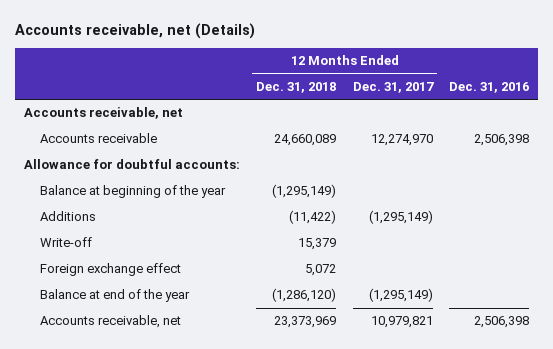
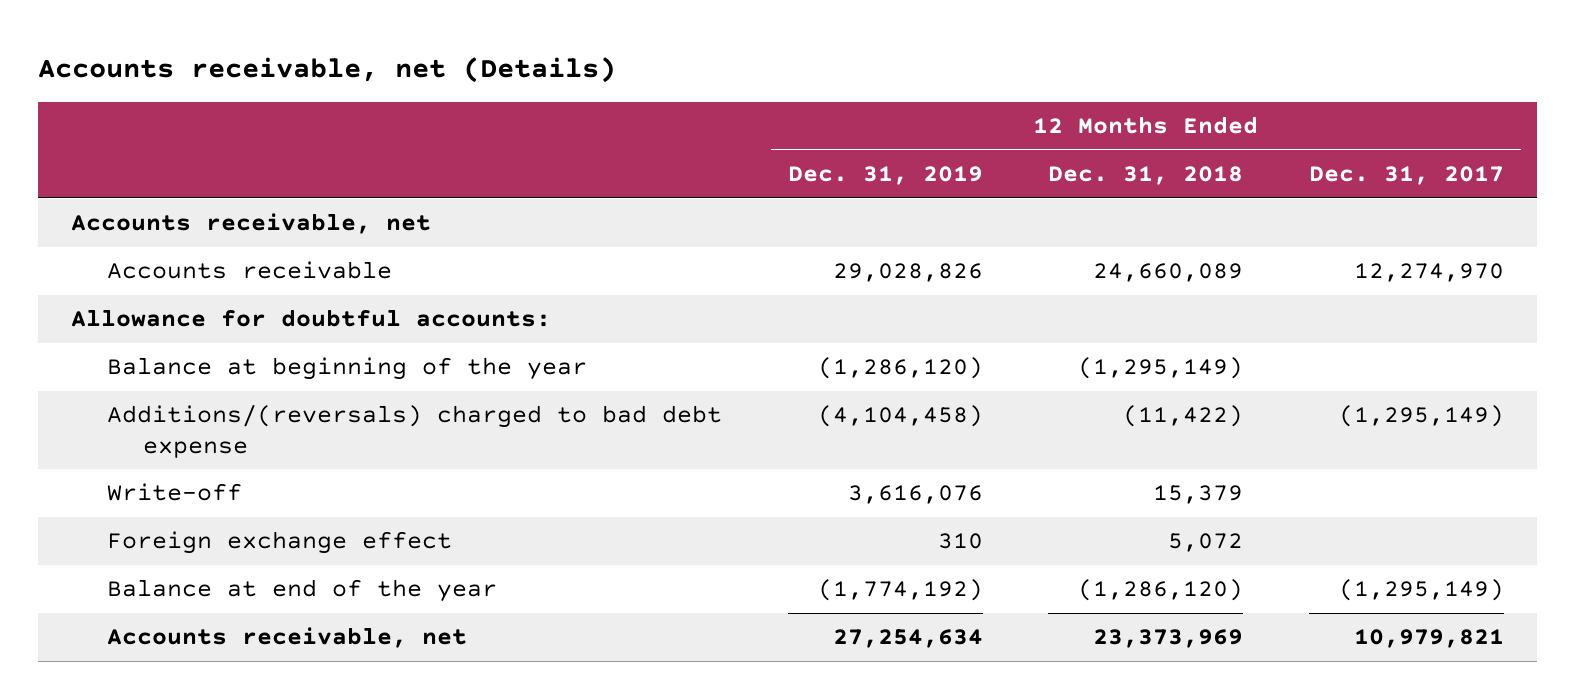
[449,82,530,94] Dec. 31, 2016 -> none
none -> [787,166,983,186] Dec. 31, 2019
[39,211,96,222] Additions -> [106,404,722,458] Additions/(reversals) charged to bad debt expense

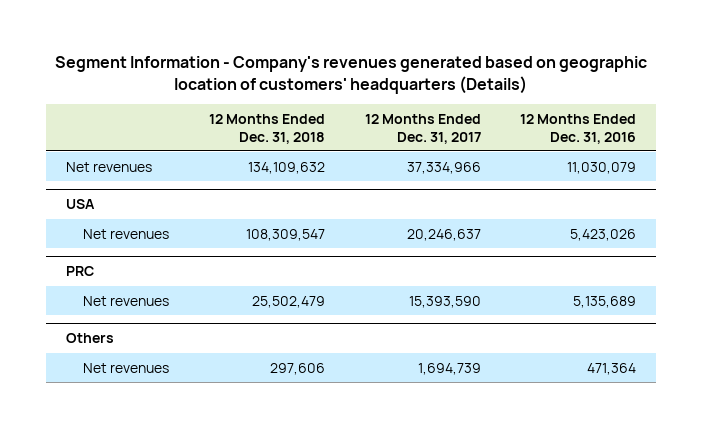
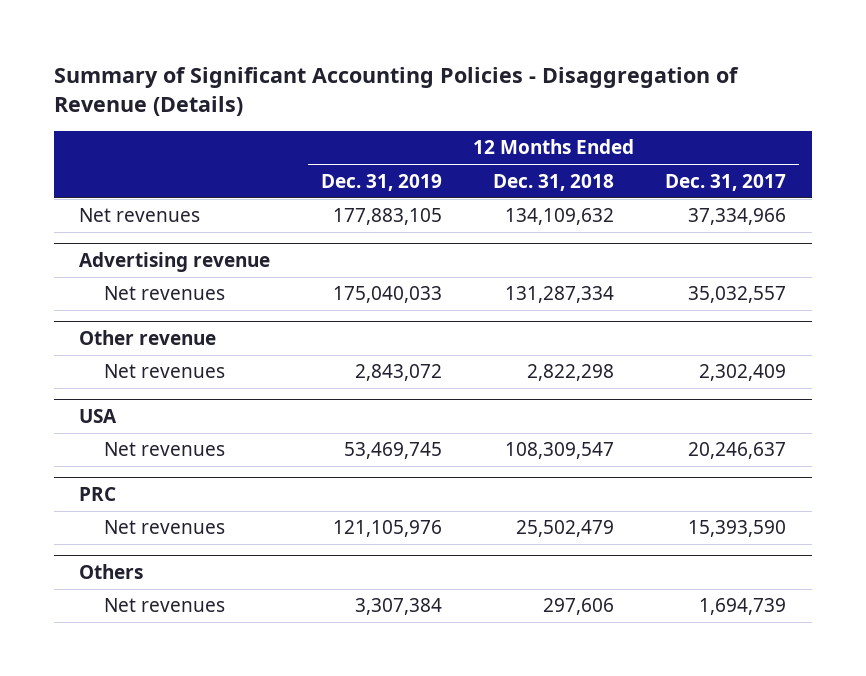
[55,56,648,95] Segment Information - Company's revenues generated based on geographic location of customers' headquarters (Details) -> [53,66,739,116] Summary of Significant Accounting Policies - Disaggregation of Revenue (Details)
[520,113,637,144] 12 Months Ended Dec. 31, 2016 -> none
none -> [321,173,443,191] Dec. 31, 2019
none -> [79,251,271,272] Advertising revenue
none -> [104,286,226,301] Net revenues
none -> [79,329,217,345] Other revenue
none -> [104,364,226,379] Net revenues

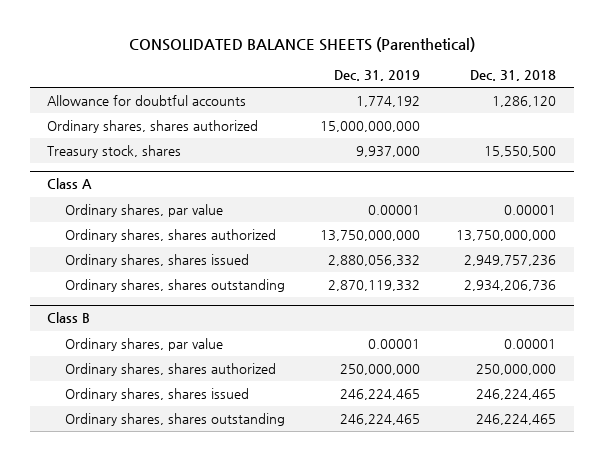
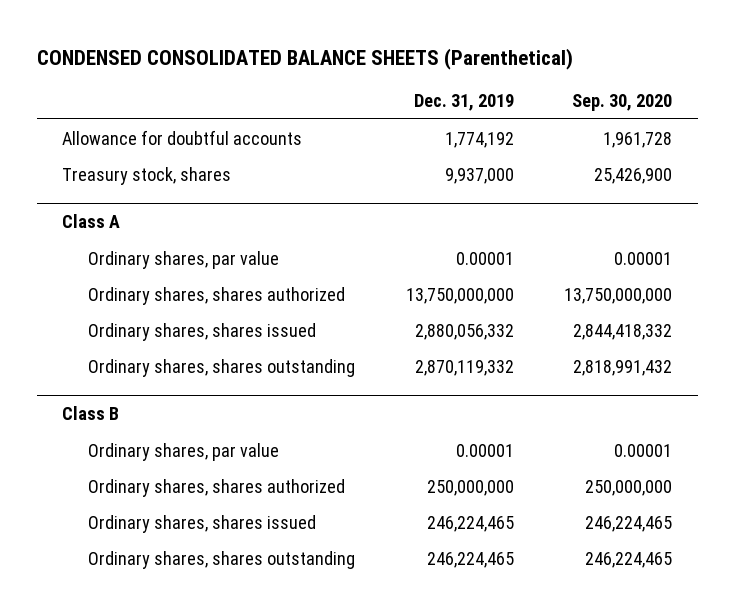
[128,37,475,53] CONSOLIDATED BALANCE SHEETS (Parenthetical) -> [37,47,574,70] CONDENSED CONSOLIDATED BALANCE SHEETS (Parenthetical)
[469,70,556,82] Dec. 31, 2018 -> none
none -> [572,94,673,112] Sep. 30, 2020
[47,120,259,134] Ordinary shares, shares authorized -> none

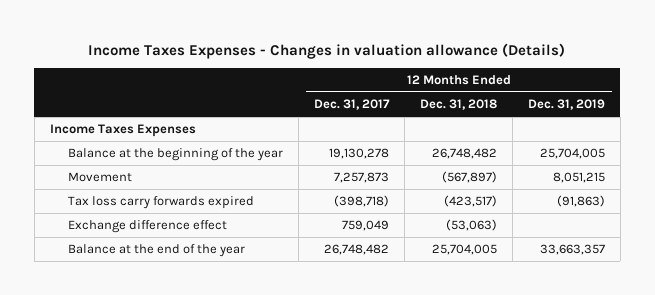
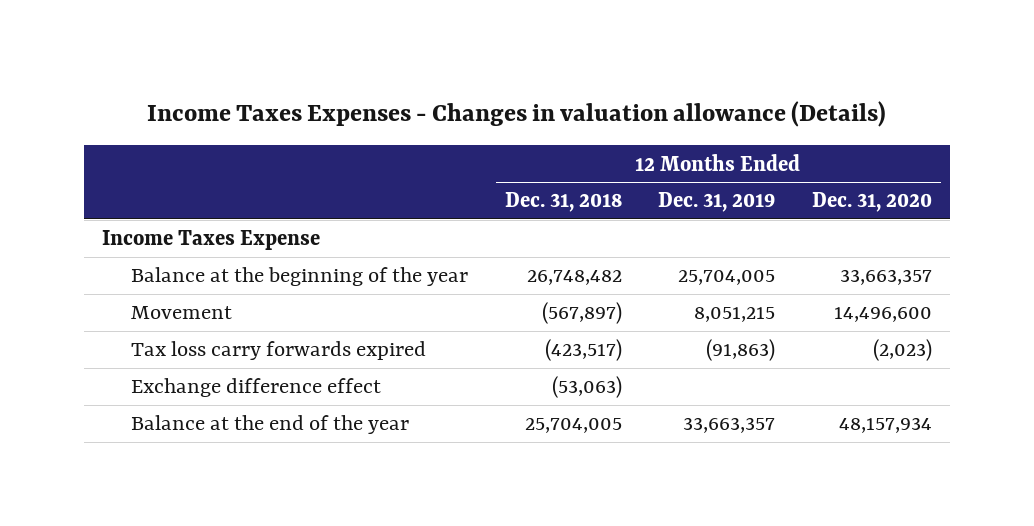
[313,99,390,111] Dec. 31, 2017 -> none
none -> [811,192,932,213] Dec. 31, 2020
[49,124,196,138] Income Taxes Expenses -> [101,230,320,251] Income Taxes Expense

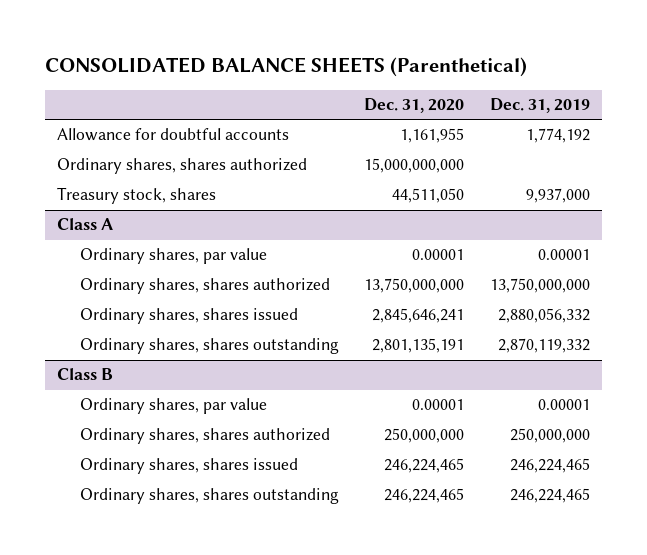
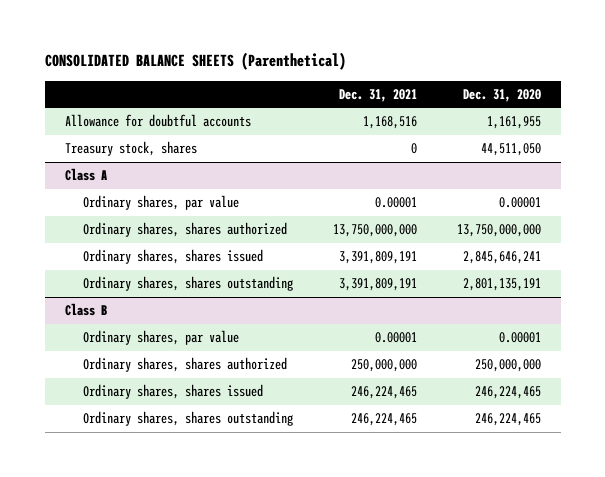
[489,98,590,114] Dec. 31, 2019 -> none
none -> [338,88,417,102] Dec. 31, 2021
[57,158,308,175] Ordinary shares, shares authorized -> none

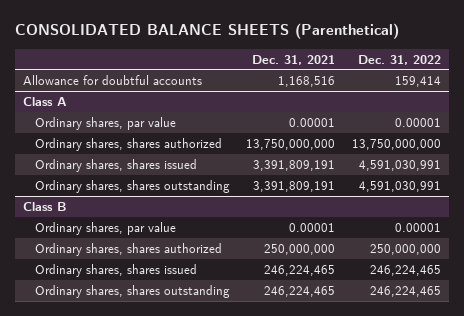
[462,88,541,102] Dec. 31, 2020 -> none
none -> [357,54,441,65] Dec. 31, 2022
[64,141,197,157] Treasury stock, shares -> none

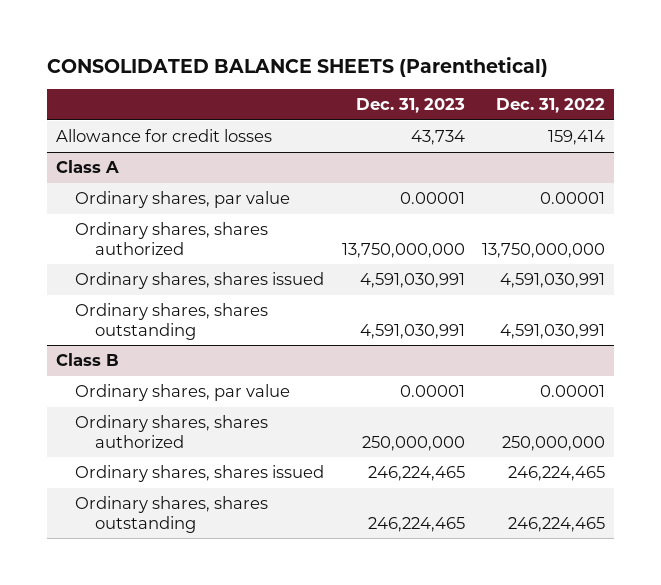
[252,54,336,65] Dec. 31, 2021 -> none
none -> [355,98,465,114] Dec. 31, 2023
[23,75,203,86] Allowance for doubtful accounts -> [55,129,272,143] Allowance for credit losses

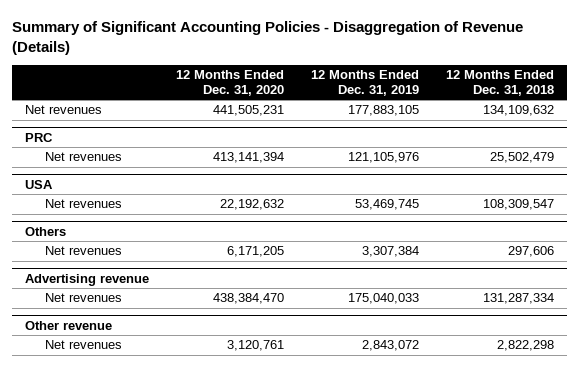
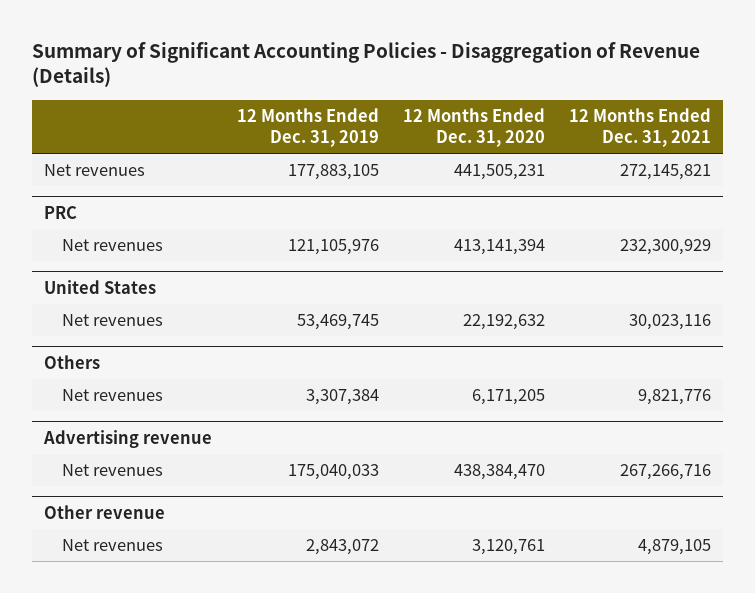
[445,69,554,97] 12 Months Ended Dec. 31, 2018 -> none
none -> [569,107,712,148] 12 Months Ended Dec. 31, 2021
[25,179,54,189] USA -> [44,279,157,294] United States

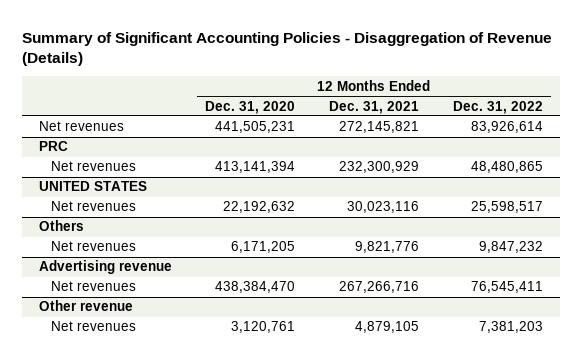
[236,107,379,148] 12 Months Ended Dec. 31, 2019 -> none
none -> [452,100,543,114] Dec. 31, 2022
[44,279,157,294] United States -> [38,181,147,192] UNITED STATES

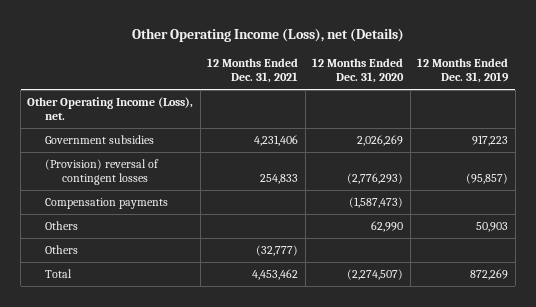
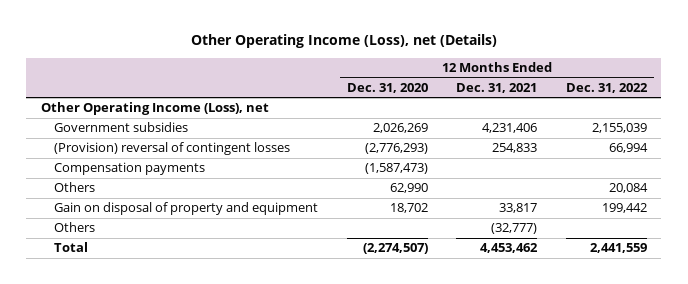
[417,57,510,84] 12 Months Ended Dec. 31, 2019 -> none
none -> [566,82,649,93] Dec. 31, 2022
[27,96,194,121] Other Operating Income (Loss), net. -> [40,102,269,116] Other Operating Income (Loss), net
none -> [54,202,319,216] Gain on disposal of property and equipment

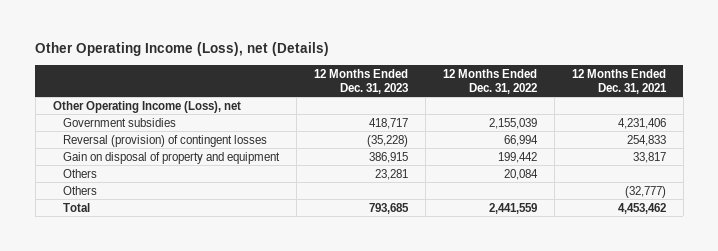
[346,82,428,93] Dec. 31, 2020 -> none
none -> [313,68,408,94] 12 Months Ended Dec. 31, 2023
[54,162,206,176] Compensation payments -> none
[54,142,291,156] (Provision) reversal of contingent losses -> [62,134,267,147] Reversal (provision) of contingent losses
[54,182,96,193] Others -> [62,168,97,178] Others

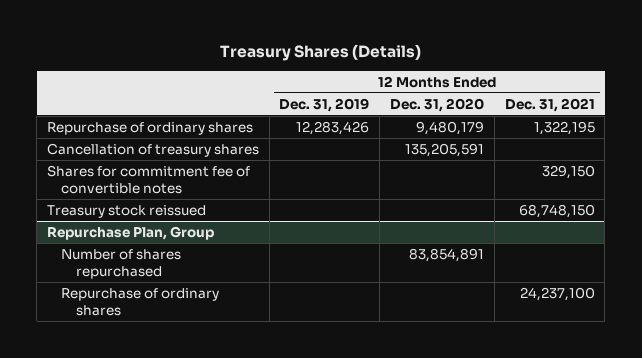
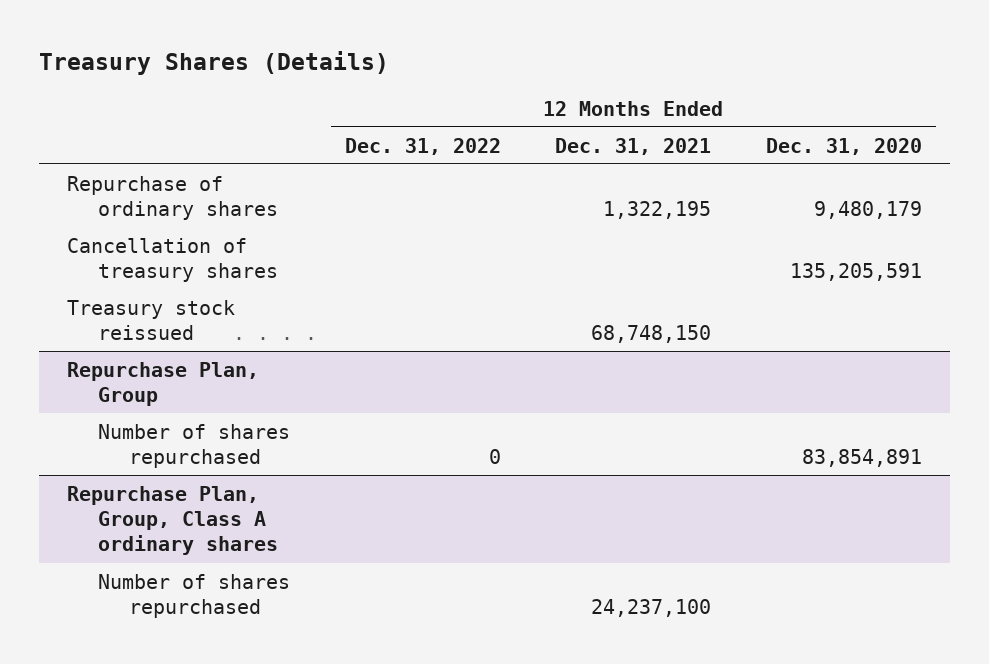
[279,97,370,112] Dec. 31, 2019 -> none
none -> [344,137,501,155] Dec. 31, 2022
[46,164,250,195] Shares for commitment fee of convertible notes -> none
none -> [66,485,278,556] Repurchase Plan, Group, Class A ordinary shares
[61,287,220,317] Repurchase of ordinary shares -> [97,573,290,619] Number of shares repurchased

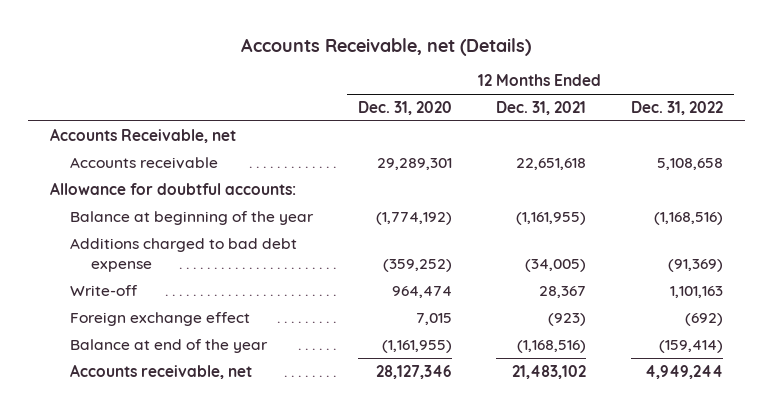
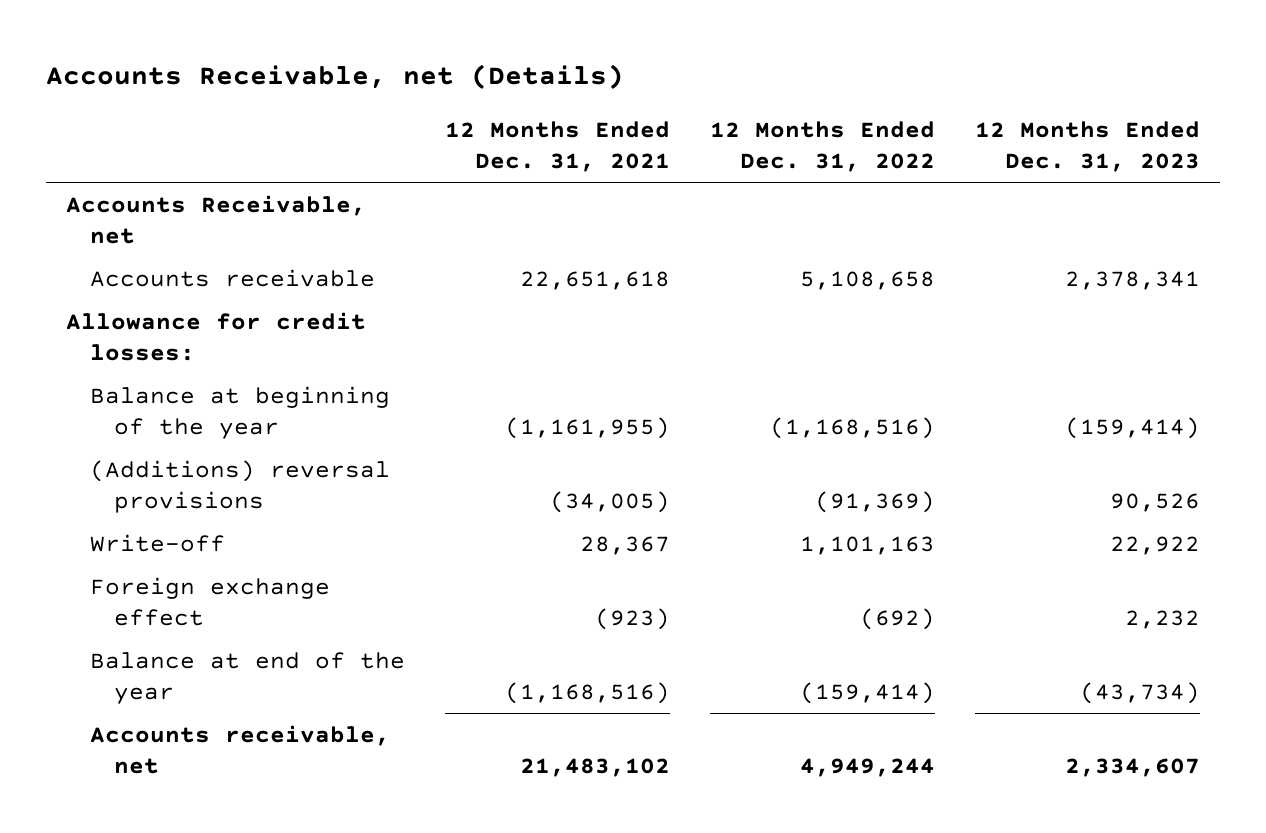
[357,101,452,116] Dec. 31, 2020 -> none
none -> [975,120,1201,173] 12 Months Ended Dec. 31, 2023
[50,181,297,195] Allowance for doubtful accounts: -> [66,311,367,361] Allowance for credit losses:
[70,237,298,272] Additions charged to bad debt expense -> [89,459,390,513] (Additions) reversal provisions

